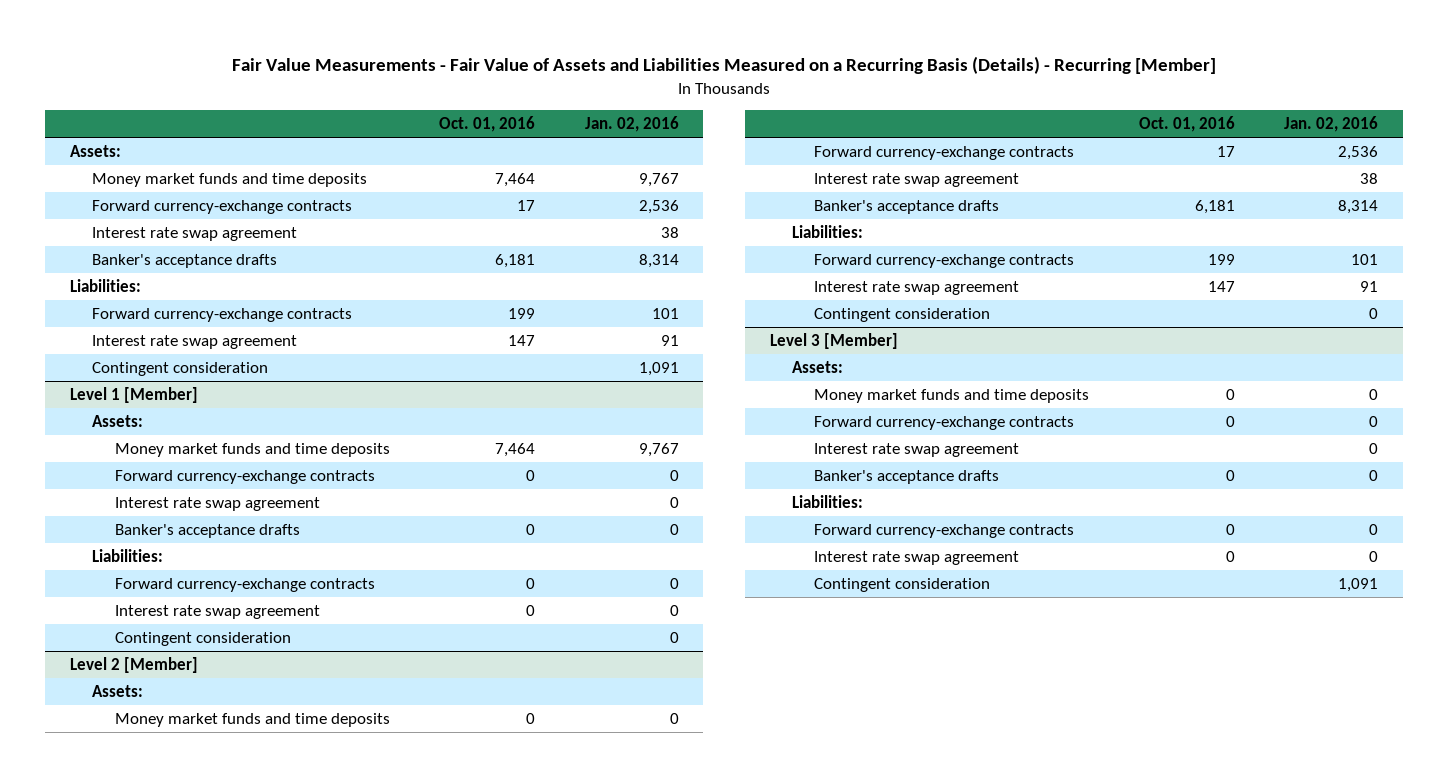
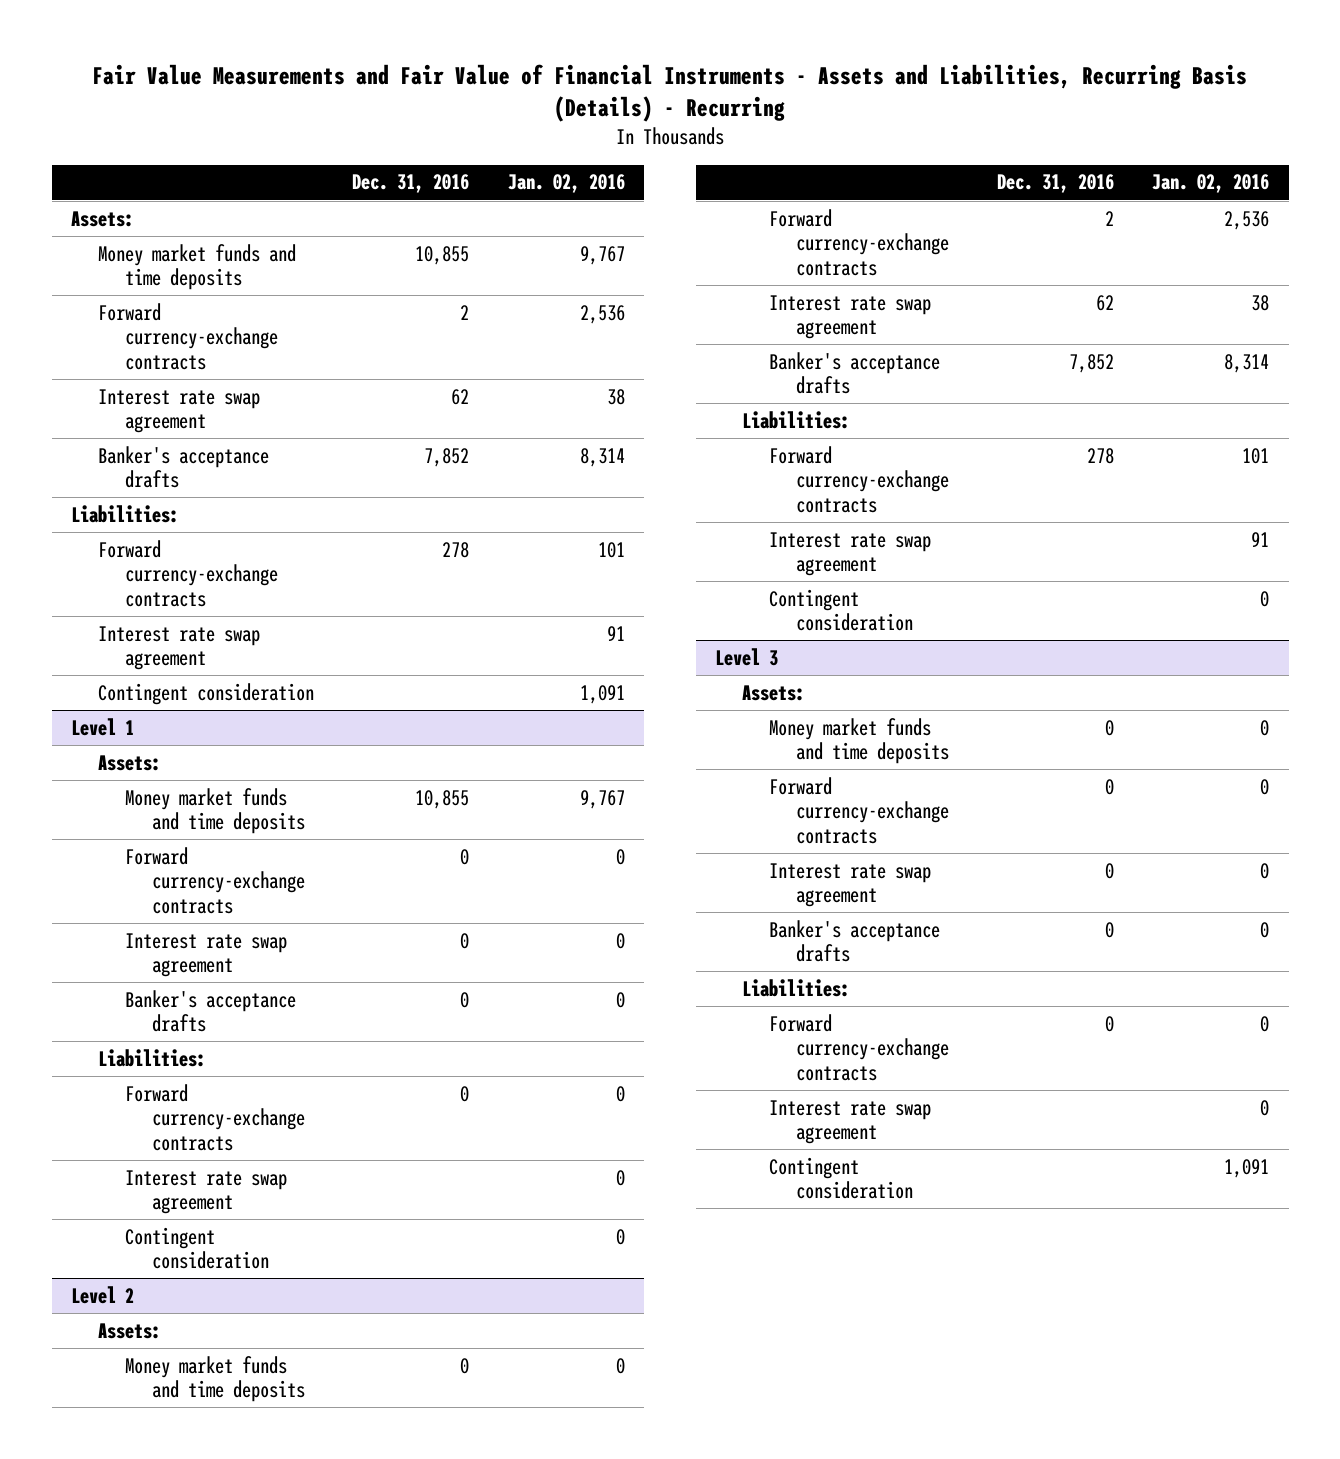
[232,56,1217,75] Fair Value Measurements - Fair Value of Assets and Liabilities Measured on a Recurring Basis (Details) - Recurring [Member] -> [92,63,1248,123] Fair Value Measurements and Fair Value of Financial Instruments - Assets and Liabilities, Recurring Basis (Details) - Recurring
[439,116,536,133] Oct. 01, 2016 -> none
none -> [352,174,470,194] Dec. 31, 2016
[70,386,199,403] Level 1 [Member] -> [70,717,134,736] Level 1
[70,656,199,673] Level 2 [Member] -> [70,1285,134,1304] Level 2
[769,332,898,349] Level 3 [Member] -> [715,647,779,666] Level 3

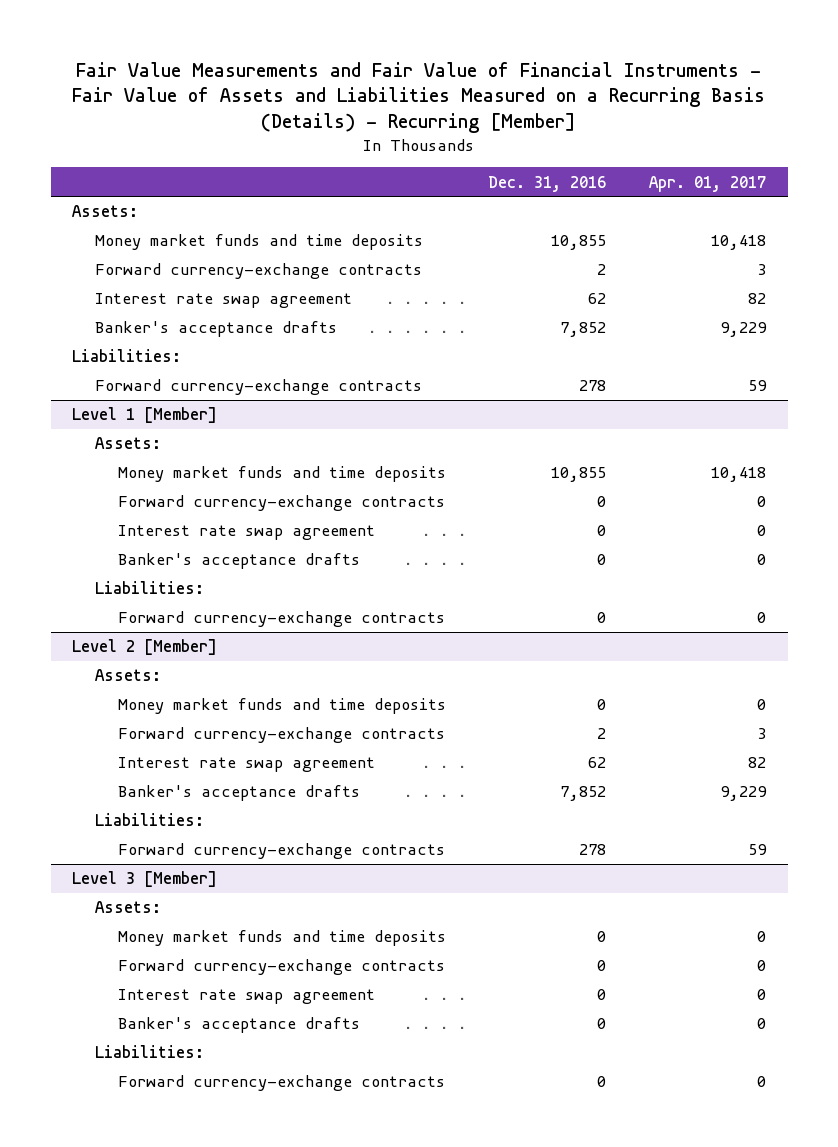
[92,63,1248,123] Fair Value Measurements and Fair Value of Financial Instruments - Assets and Liabilities, Recurring Basis (Details) - Recurring -> [72,61,766,134] Fair Value Measurements and Fair Value of Financial Instruments - Fair Value of Assets and Liabilities Measured on a Recurring Basis (Details) - Recurring [Member]
[507,174,625,194] Jan. 02, 2016 -> none
none -> [649,175,767,192] Apr. 01, 2017
[97,625,260,671] Interest rate swap agreement -> none
[97,682,314,705] Contingent consideration -> none
[70,717,134,736] Level 1 -> [72,407,218,424] Level 1 [Member]
[124,1169,287,1215] Interest rate swap agreement -> none
[124,1226,269,1270] Contingent consideration -> none
[70,1285,134,1304] Level 2 -> [72,639,218,656] Level 2 [Member]
[769,531,932,577] Interest rate swap agreement -> none
[769,588,914,632] Contingent consideration -> none
[715,647,779,666] Level 3 -> [72,871,218,888] Level 3 [Member]
[769,1099,932,1145] Interest rate swap agreement -> none
[769,1156,914,1200] Contingent consideration -> none

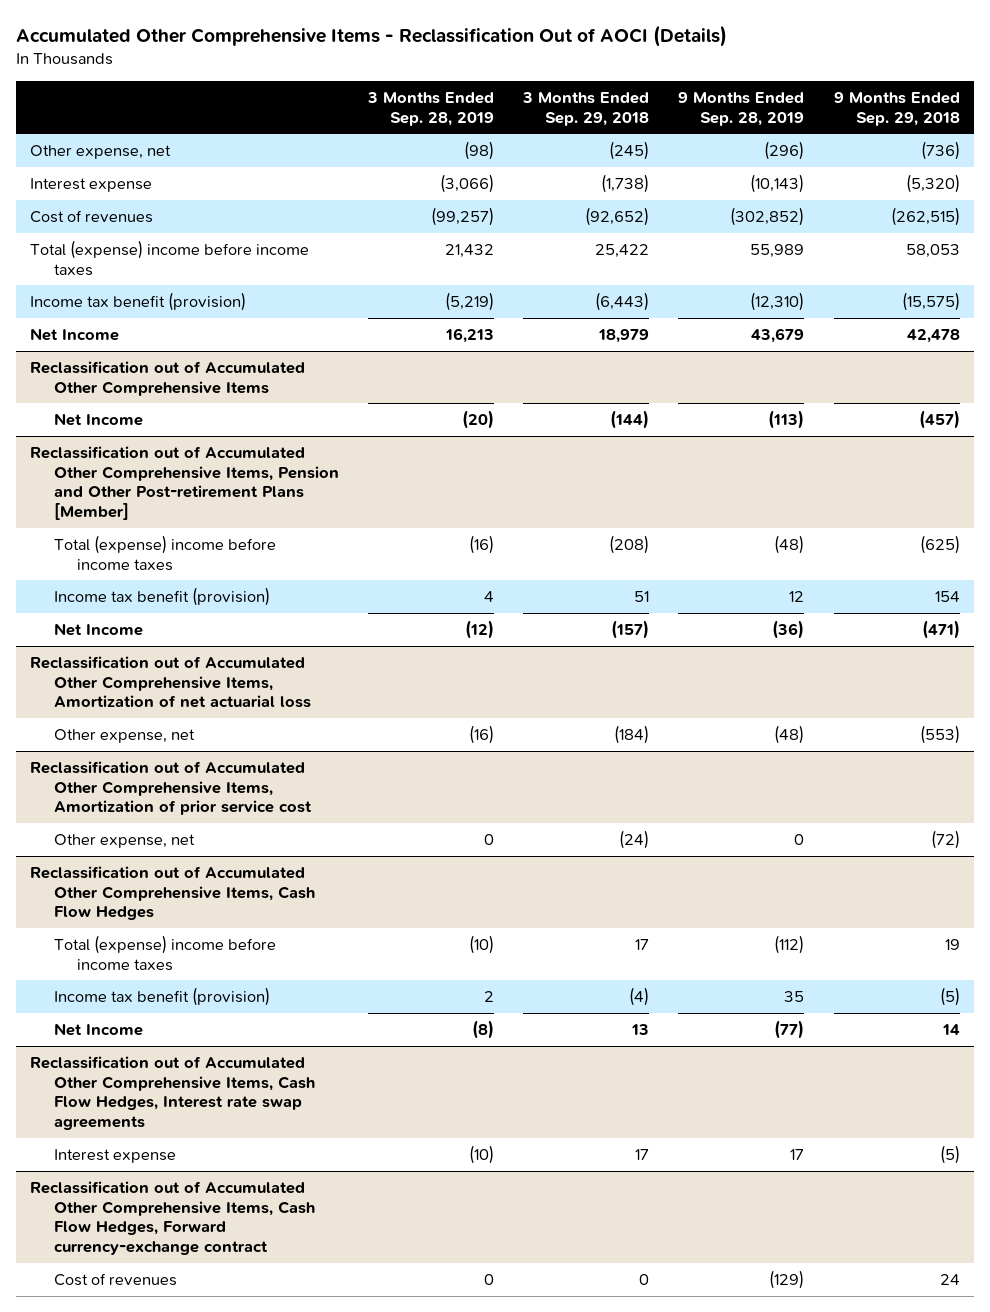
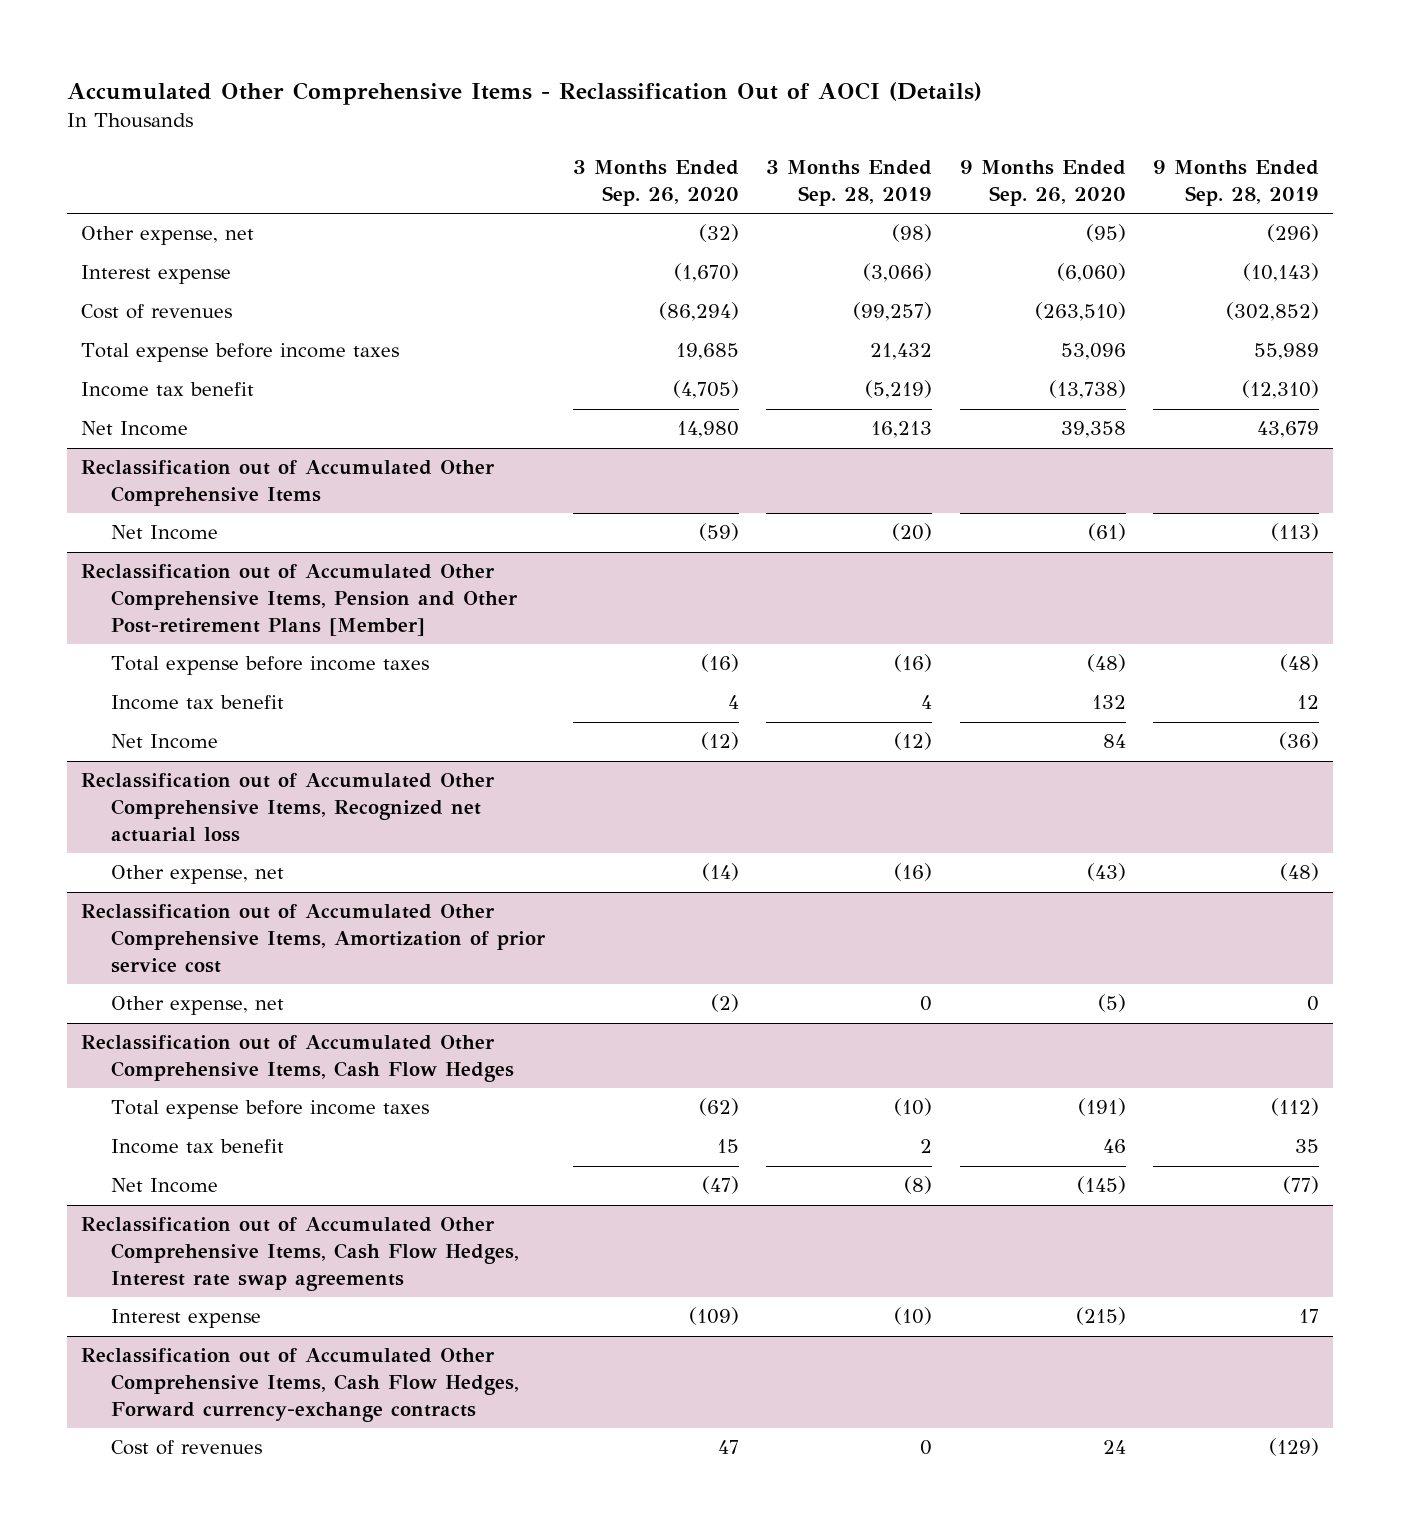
[522,91,650,126] 3 Months Ended Sep. 29, 2018 -> none
[833,91,960,126] 9 Months Ended Sep. 29, 2018 -> none
none -> [572,160,739,206] 3 Months Ended Sep. 26, 2020
none -> [959,160,1126,206] 9 Months Ended Sep. 26, 2020
[30,240,310,276] Total (expense) income before income taxes -> [81,343,400,363] Total expense before income taxes
[30,292,247,312] Income tax benefit (provision) -> [81,382,255,398] Income tax benefit
[53,535,276,571] Total (expense) income before income taxes -> [111,656,430,676] Total expense before income taxes
[53,587,270,607] Income tax benefit (provision) -> [111,695,285,711] Income tax benefit
[30,656,311,709] Reclassification out of Accumulated Other Comprehensive Items, Amortization of net actuarial loss -> [81,773,496,842] Reclassification out of Accumulated Other Comprehensive Items, Recognized net actuarial loss
[53,935,276,971] Total (expense) income before income taxes -> [111,1100,430,1120] Total expense before income taxes
[53,987,270,1007] Income tax benefit (provision) -> [111,1139,285,1155] Income tax benefit
[30,1181,315,1256] Reclassification out of Accumulated Other Comprehensive Items, Cash Flow Hedges, Forward currency-exchange contract -> [81,1348,520,1422] Reclassification out of Accumulated Other Comprehensive Items, Cash Flow Hedges, Forward currency-exchange contracts

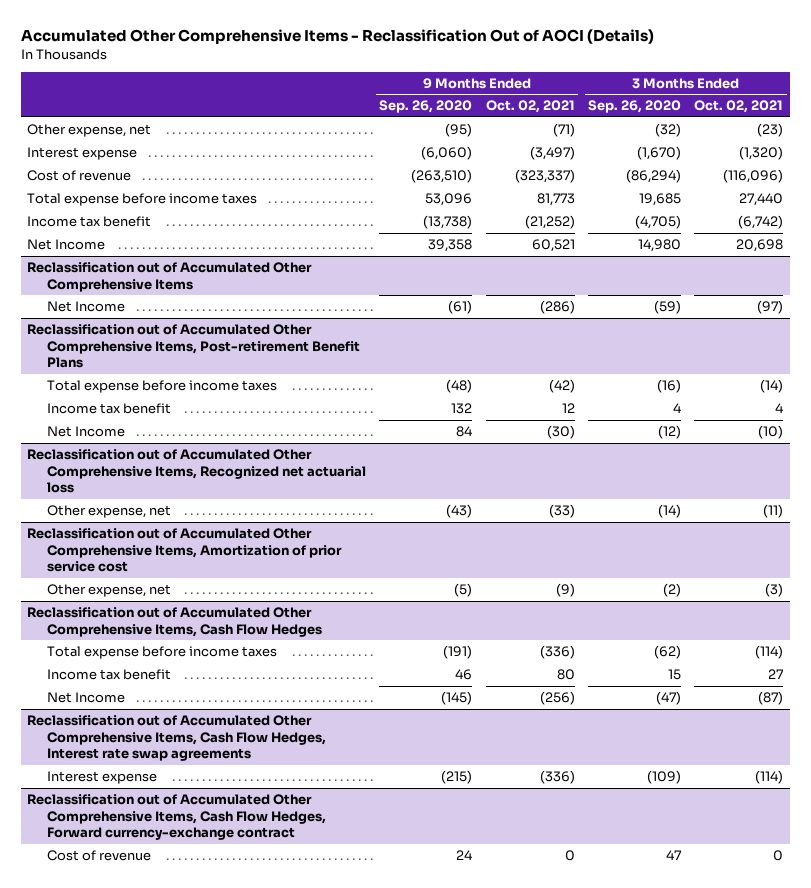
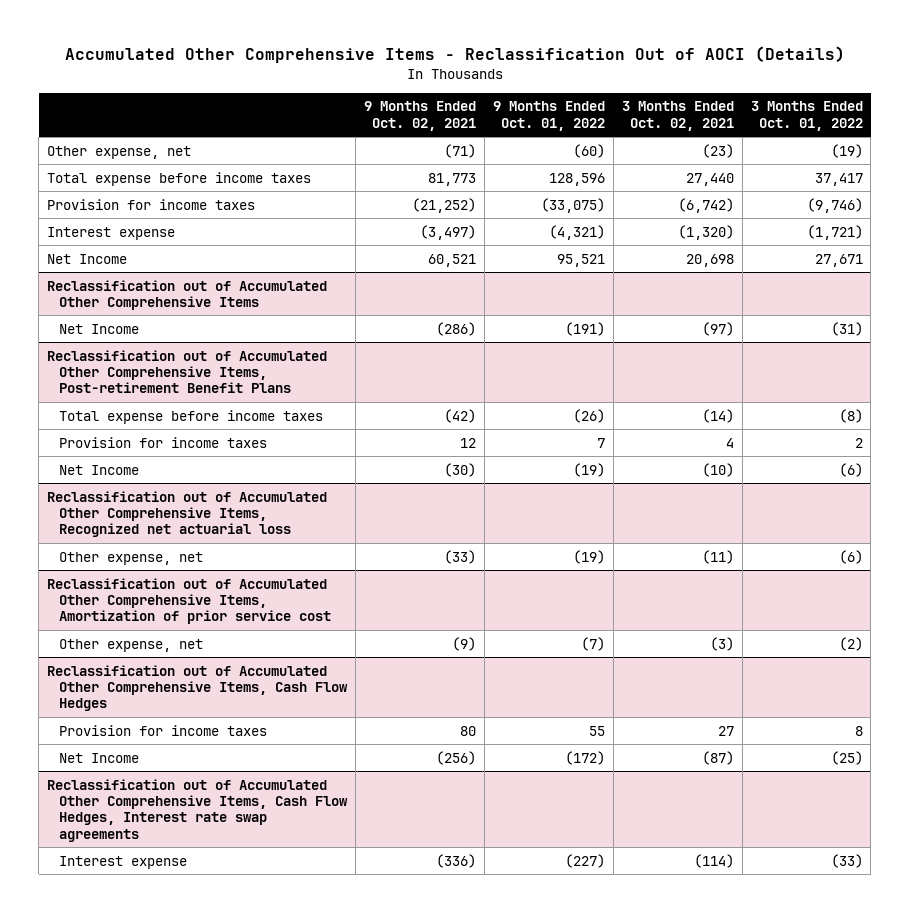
[379,100,473,114] Sep. 26, 2020 -> none
[587,100,681,114] Sep. 26, 2020 -> none
none -> [493,101,606,131] 9 Months Ended Oct. 01, 2022
none -> [750,101,863,131] 3 Months Ended Oct. 01, 2022
[27,170,132,182] Cost of revenue -> none
[27,216,152,228] Income tax benefit -> [47,198,256,210] Provision for income taxes
[27,147,138,161] Interest expense -> [47,226,176,240] Interest expense
[47,403,172,415] Income tax benefit -> [59,436,268,448] Provision for income taxes
[47,646,278,660] Total expense before income taxes -> none
[47,669,172,681] Income tax benefit -> [59,724,268,736] Provision for income taxes
[27,794,327,841] Reclassification out of Accumulated Other Comprehensive Items, Cash Flow Hedges, Forward currency-exchange contract -> none
[47,850,152,862] Cost of revenue -> none

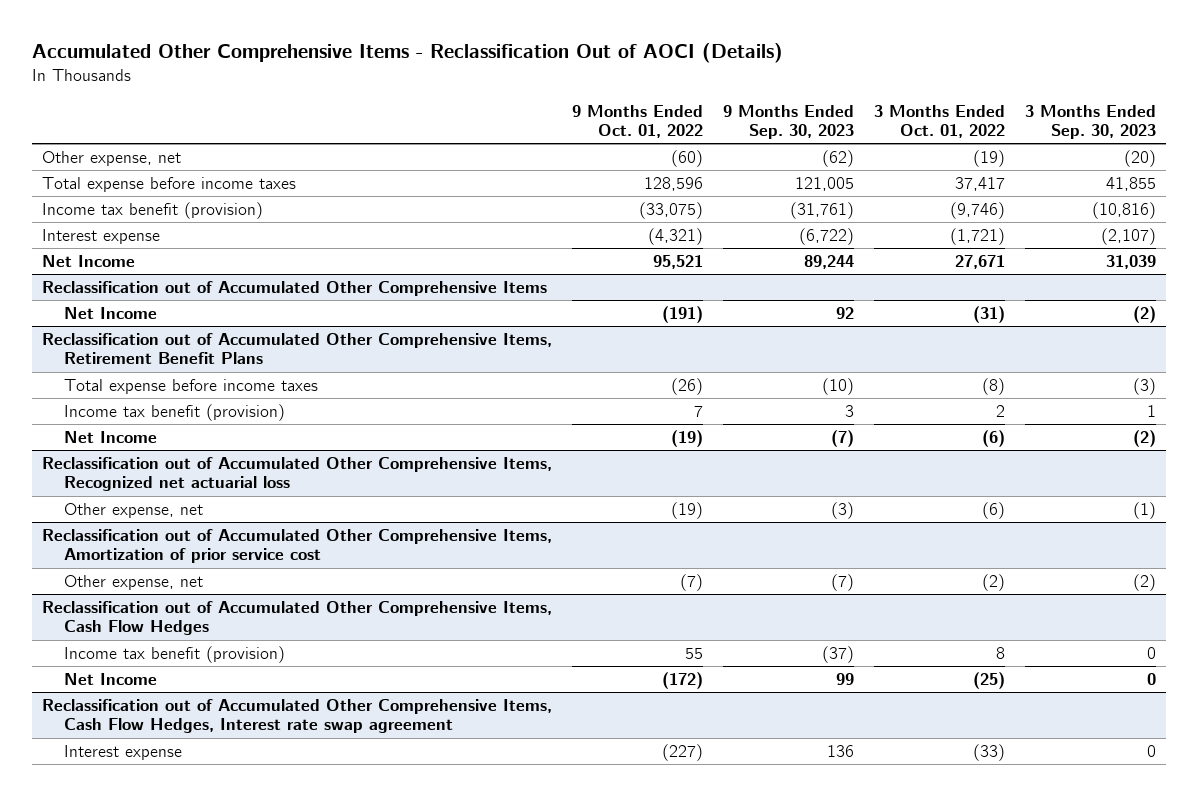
[364,101,477,131] 9 Months Ended Oct. 02, 2021 -> none
[621,101,734,131] 3 Months Ended Oct. 02, 2021 -> none
none -> [722,104,854,140] 9 Months Ended Sep. 30, 2023
none -> [1024,104,1156,140] 3 Months Ended Sep. 30, 2023
[47,198,256,210] Provision for income taxes -> [41,201,263,219] Income tax benefit (provision)
[47,349,328,394] Reclassification out of Accumulated Other Comprehensive Items, Post-retirement Benefit Plans -> [41,332,552,365] Reclassification out of Accumulated Other Comprehensive Items, Retirement Benefit Plans
[59,436,268,448] Provision for income taxes -> [64,403,286,421] Income tax benefit (provision)
[59,724,268,736] Provision for income taxes -> [64,645,286,663] Income tax benefit (provision)
[47,778,349,842] Reclassification out of Accumulated Other Comprehensive Items, Cash Flow Hedges, Interest rate swap agreements -> [41,698,552,734] Reclassification out of Accumulated Other Comprehensive Items, Cash Flow Hedges, Interest rate swap agreement

